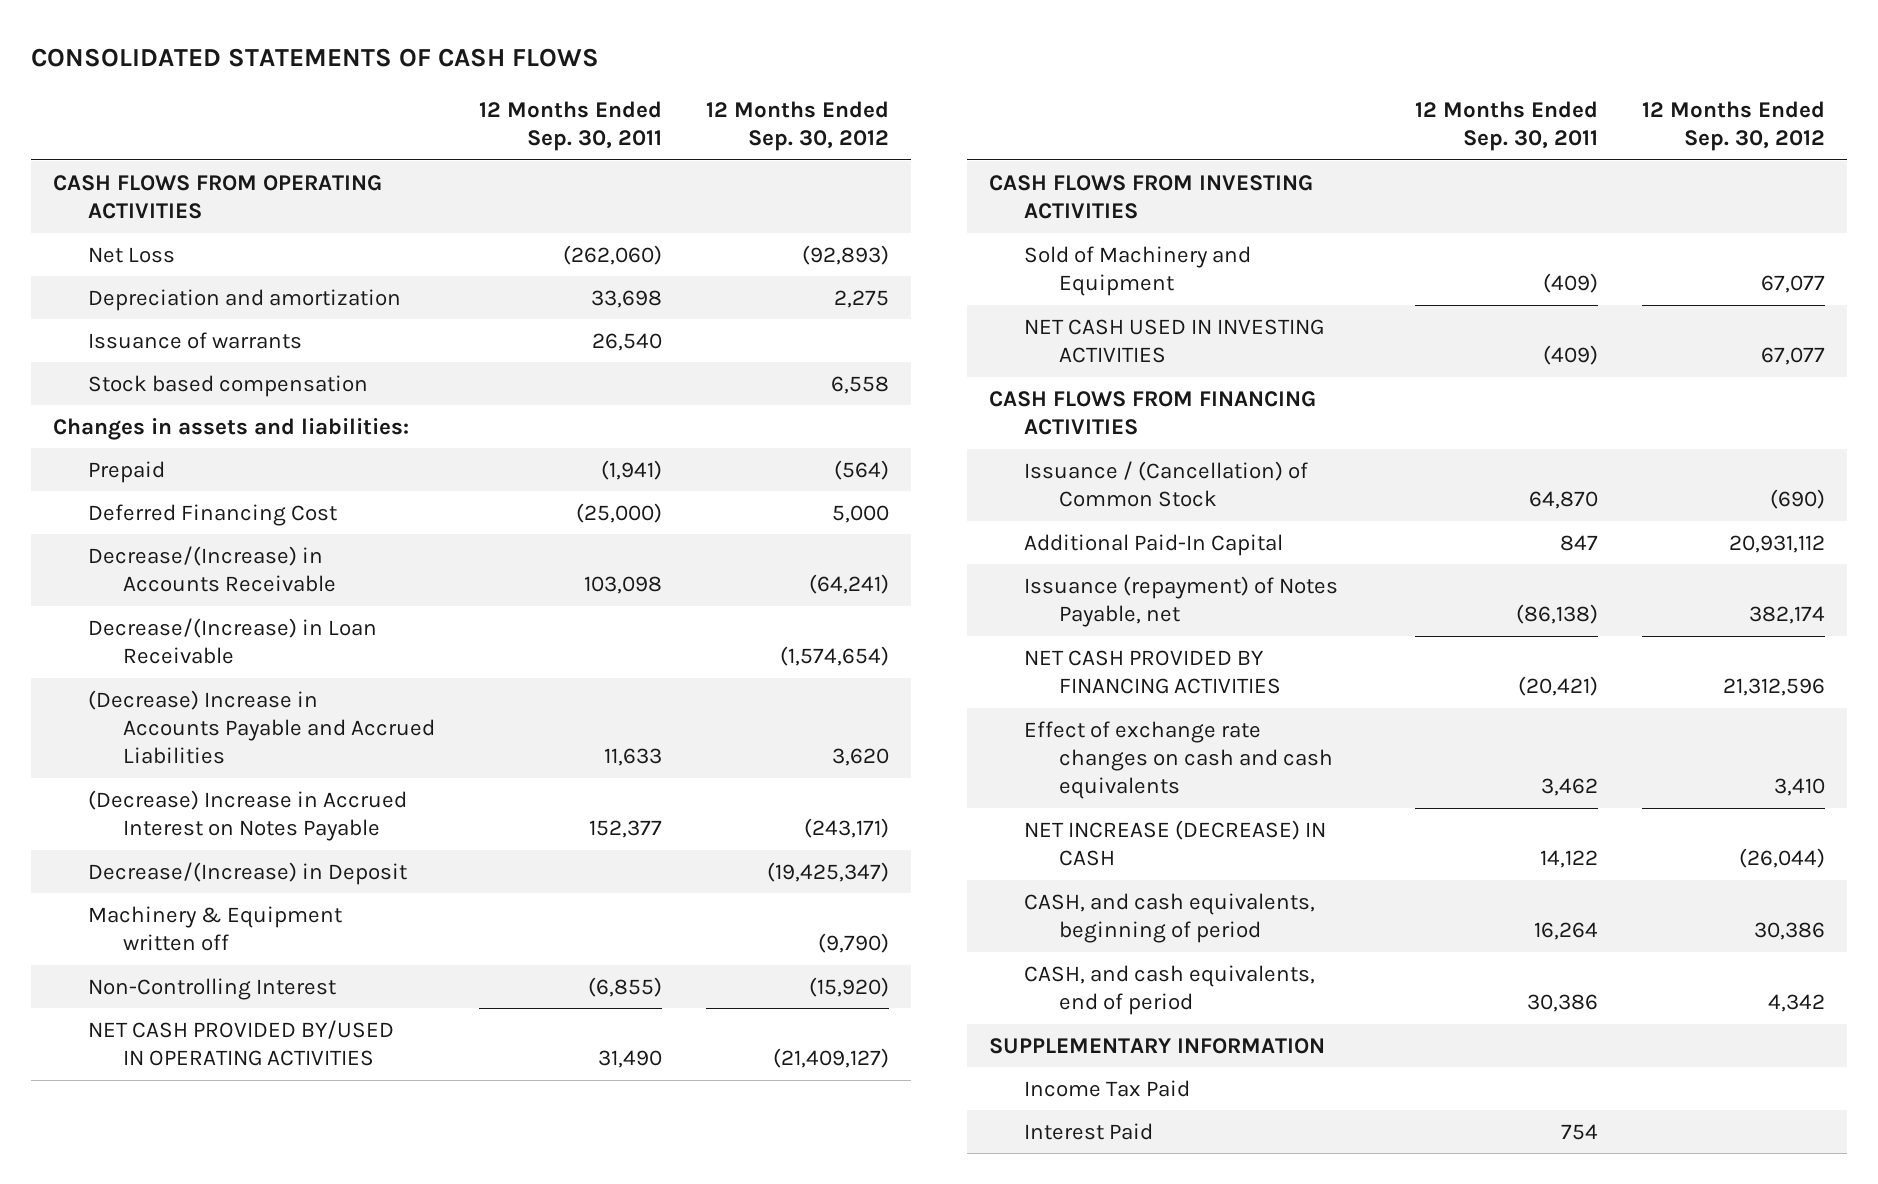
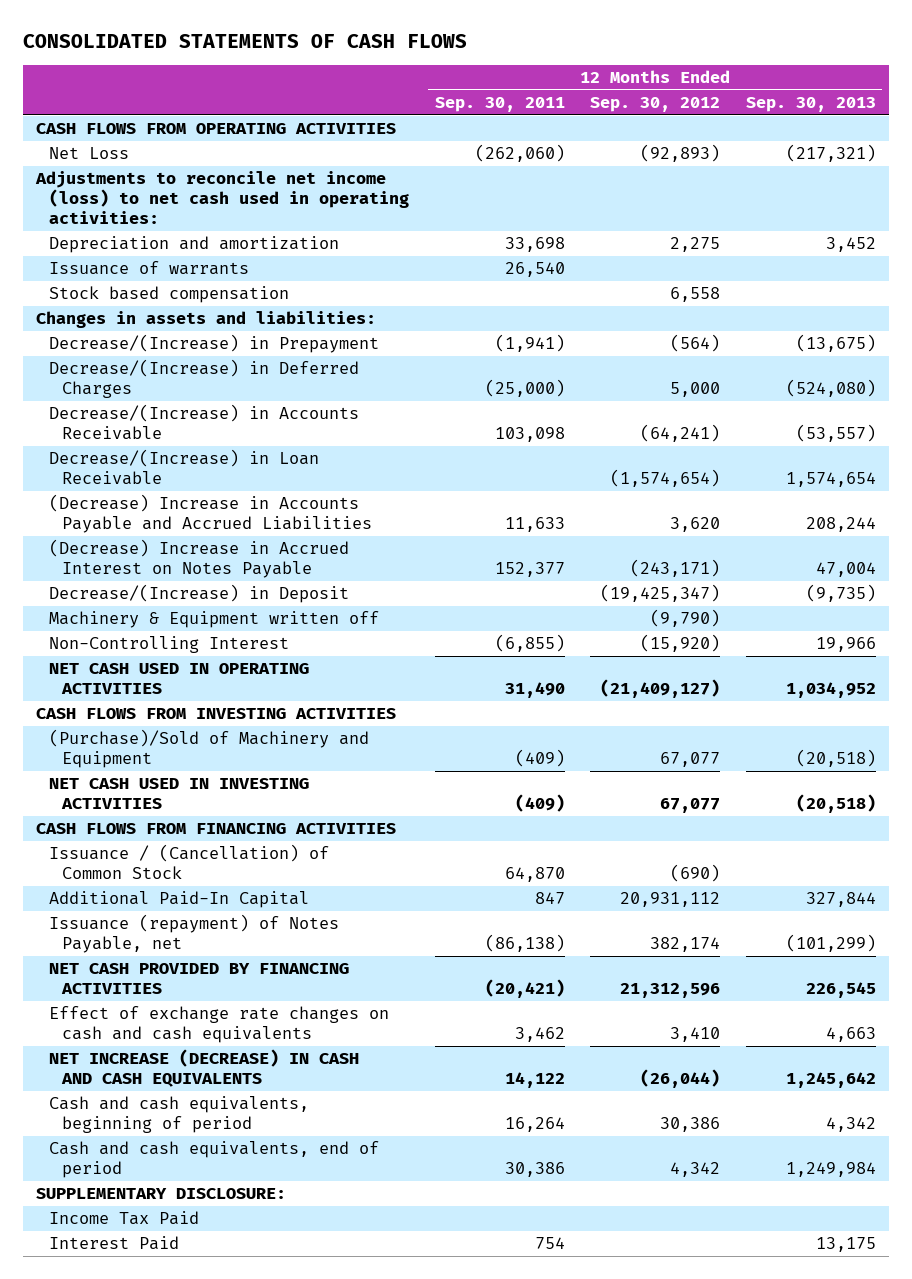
none -> [745,96,876,112] Sep. 30, 2013
none -> [34,171,410,225] Adjustments to reconcile net income (loss) to net cash used in operating activities:
[87,460,165,483] Prepaid -> [49,334,380,354] Decrease/(Increase) in Prepayment
[87,503,337,526] Deferred Financing Cost -> [49,359,360,399] Decrease/(Increase) in Deferred Charges
[87,1019,394,1066] NET CASH PROVIDED BY/USED IN OPERATING ACTIVITIES -> [49,663,310,695] NET CASH USED IN OPERATING ACTIVITIES
[1024,245,1252,296] Sold of Machinery and Equipment -> [49,729,370,769] (Purchase)/Sold of Machinery and Equipment
[1024,819,1327,866] NET INCREASE (DECREASE) IN CASH -> [49,1049,360,1088] NET INCREASE (DECREASE) IN CASH AND CASH EQUIVALENTS
[1024,892,1316,943] CASH, and cash equivalents, beginning of period -> [49,1096,310,1134] Cash and cash equivalents, beginning of period
[1024,964,1316,1015] CASH, and cash equivalents, end of period -> [49,1141,380,1179] Cash and cash equivalents, end of period
[989,1037,1326,1054] SUPPLEMENTARY INFORMATION -> [35,1188,286,1200] SUPPLEMENTARY DISCLOSURE:

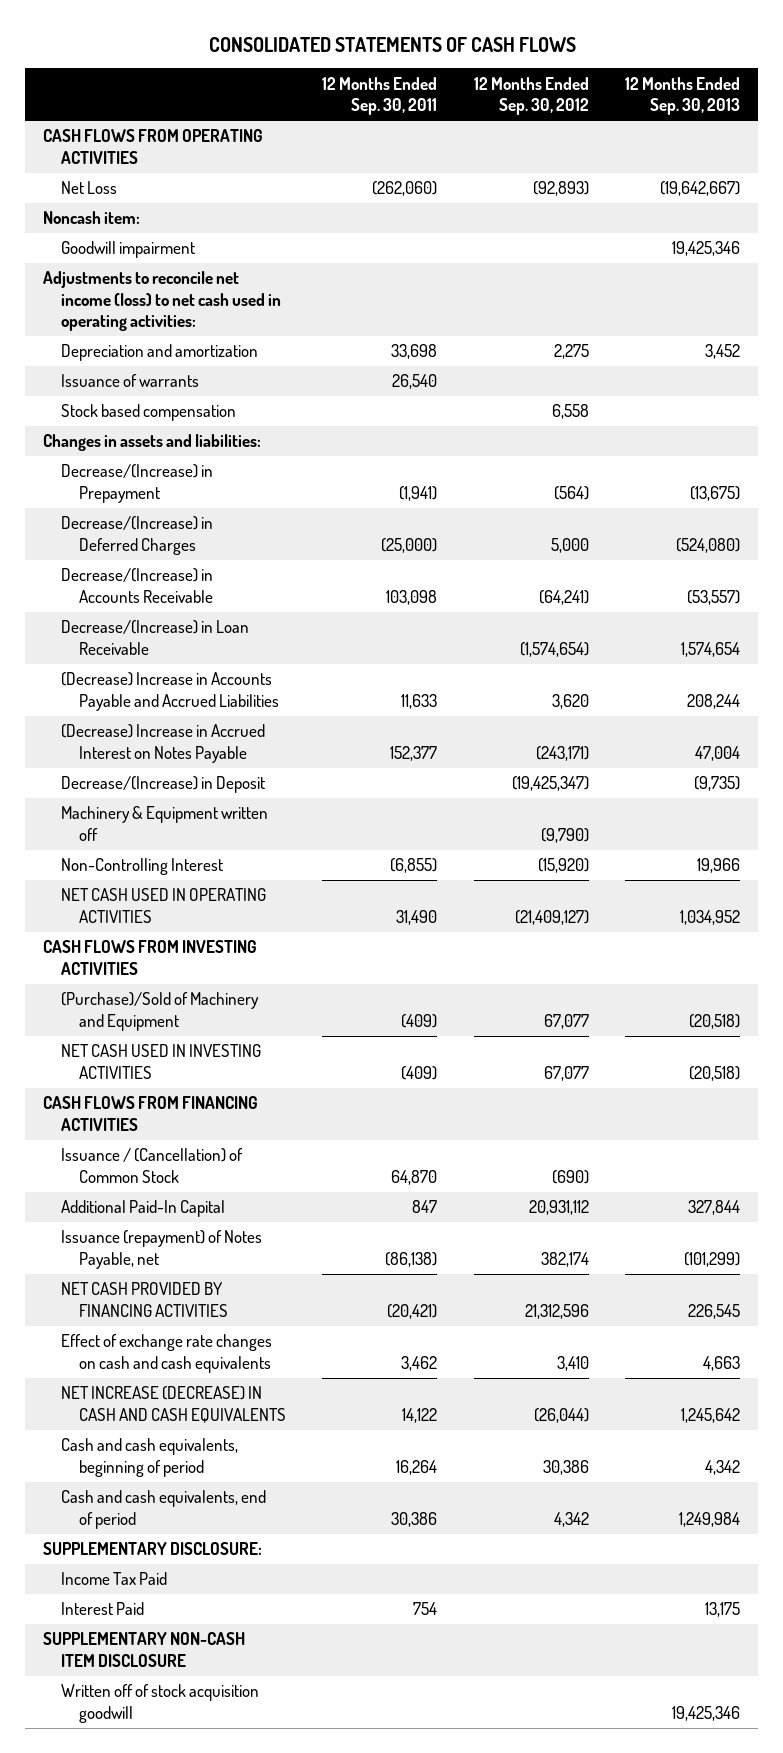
[785,144,876,163] (217,321) -> [659,181,740,197] (19,642,667)
none -> [43,211,141,225] Noncash item:
none -> [61,241,196,259] Goodwill impairment
none -> [43,1632,246,1667] SUPPLEMENTARY NON-CASH ITEM DISCLOSURE
none -> [61,1684,260,1723] Written off of stock acquisition goodwill

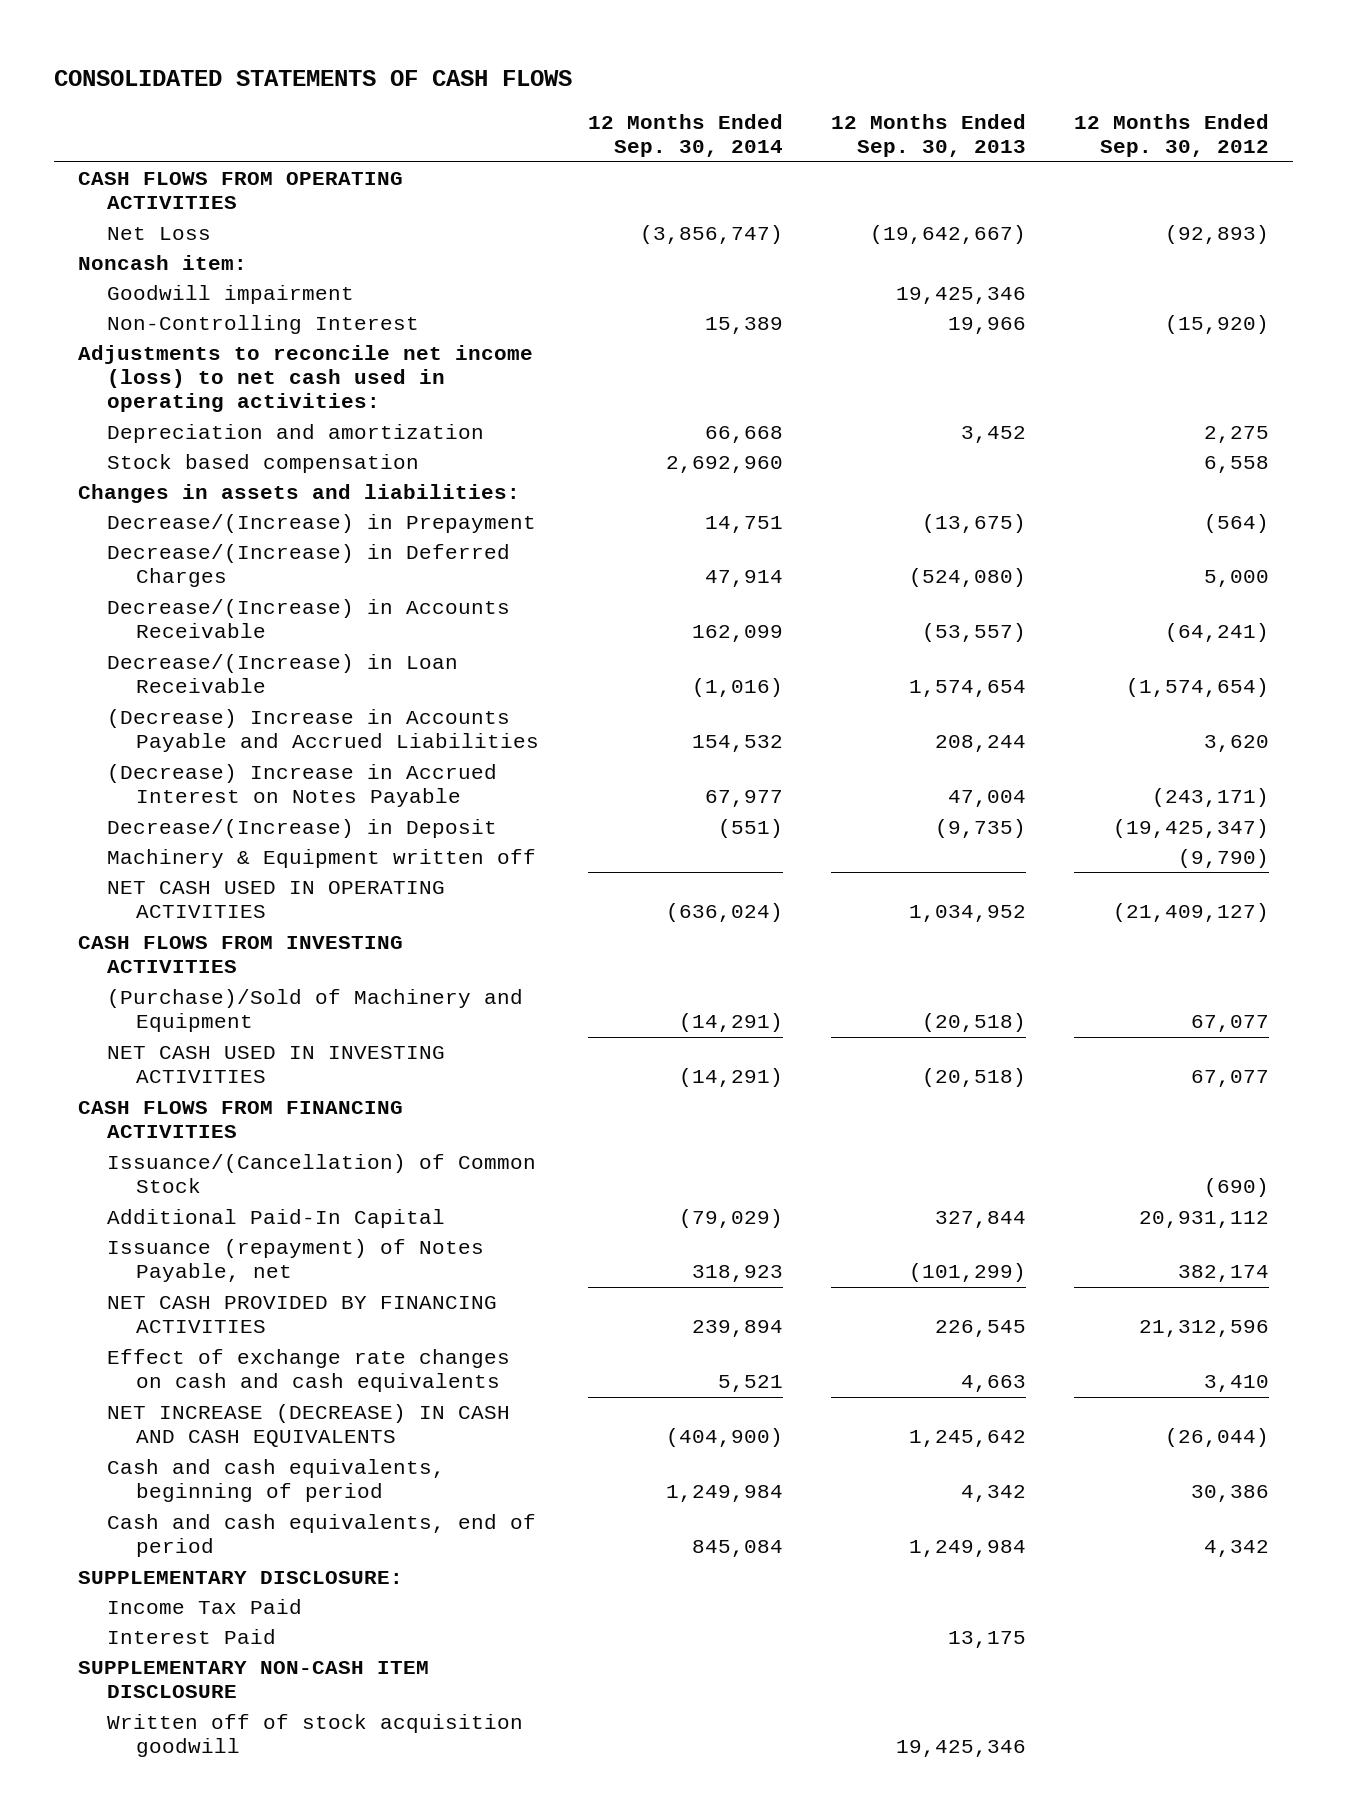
[322,76,438,116] 12 Months Ended Sep. 30, 2011 -> none
none -> [587,114,783,158] 12 Months Ended Sep. 30, 2014
[61,858,224,876] Non-Controlling Interest -> [107,315,420,335] Non-Controlling Interest
[61,374,200,388] Issuance of warrants -> none
[61,1148,244,1183] Issuance / (Cancellation) of Common Stock -> [107,1154,537,1194] Issuance/(Cancellation) of Common Stock

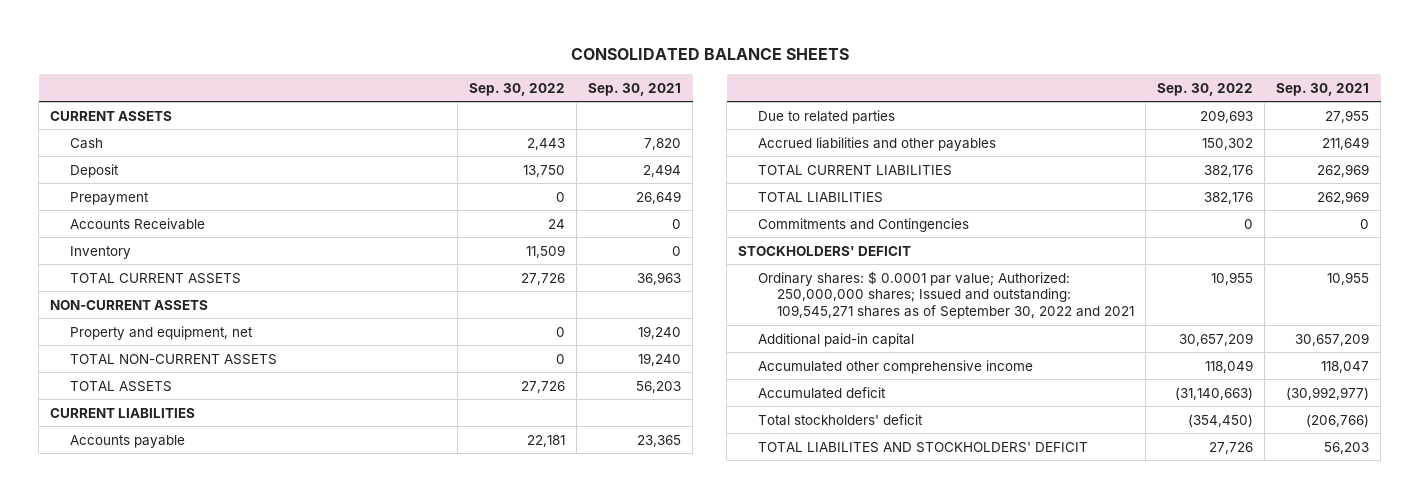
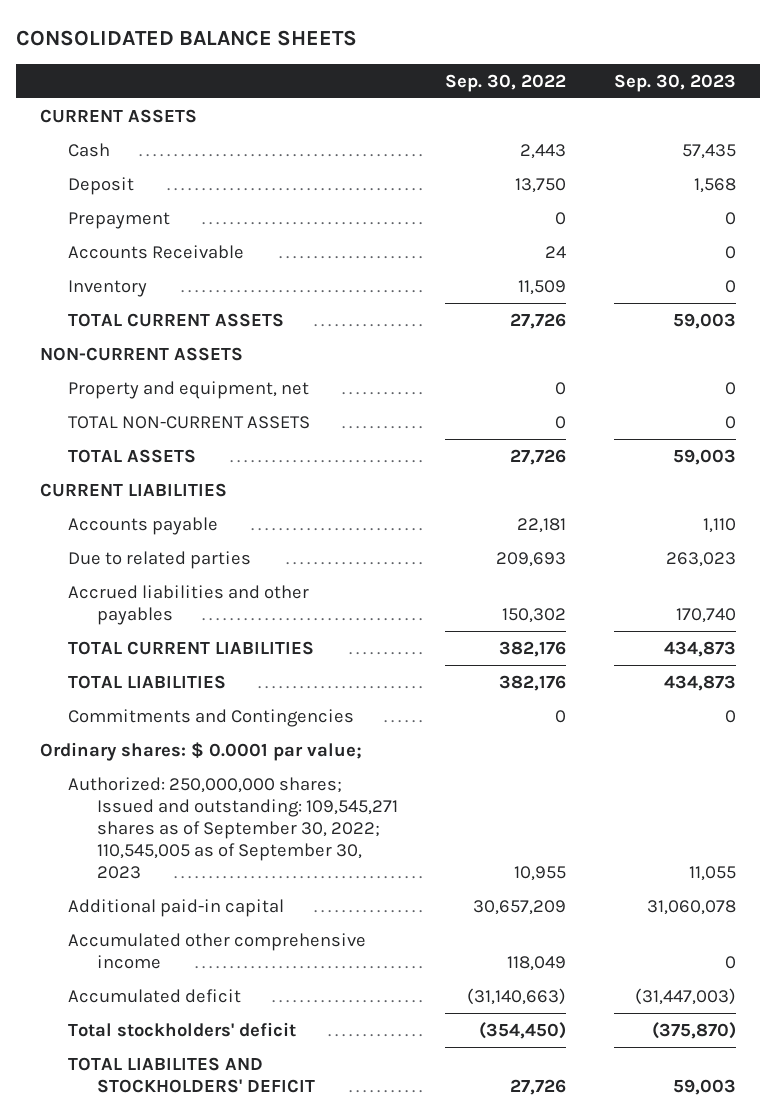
[588,82,682,96] Sep. 30, 2021 -> none
none -> [614,73,737,92] Sep. 30, 2023
[738,245,912,256] STOCKHOLDERS' DEFICIT -> none
none -> [40,741,363,761] Ordinary shares: $ 0.0001 par value;
[757,270,1135,319] Ordinary shares: $ 0.0001 par value; Authorized: 250,000,000 shares; Issued and outstanding: 109,545,271 shares as of September 30, 2022 and 2021 -> [68,776,398,880] Authorized: 250,000,000 shares; Issued and outstanding: 109,545,271 shares as of September 30, 2022; 110,545,005 as of September 30, 2023

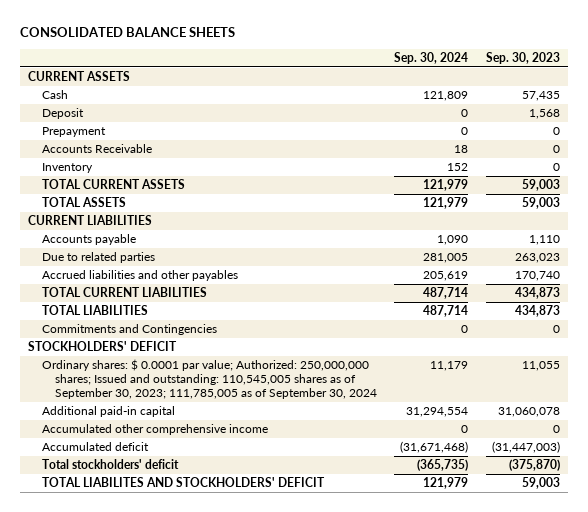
[445,73,567,92] Sep. 30, 2022 -> none
none -> [394,51,469,64] Sep. 30, 2024
[40,346,244,361] NON-CURRENT ASSETS -> none
[68,380,310,399] Property and equipment, net -> none
[68,415,311,429] TOTAL NON-CURRENT ASSETS -> none
[40,741,363,761] Ordinary shares: $ 0.0001 par value; -> none
none -> [28,341,178,352] STOCKHOLDERS' DEFICIT
[68,776,398,880] Authorized: 250,000,000 shares; Issued and outstanding: 109,545,271 shares as of September 30, 2022; 110,545,005 as of September 30, 2023 -> [41,359,378,399] Ordinary shares: $ 0.0001 par value; Authorized: 250,000,000 shares; Issued and outstanding: 110,545,005 shares as of September 30, 2023; 111,785,005 as of September 30, 2024

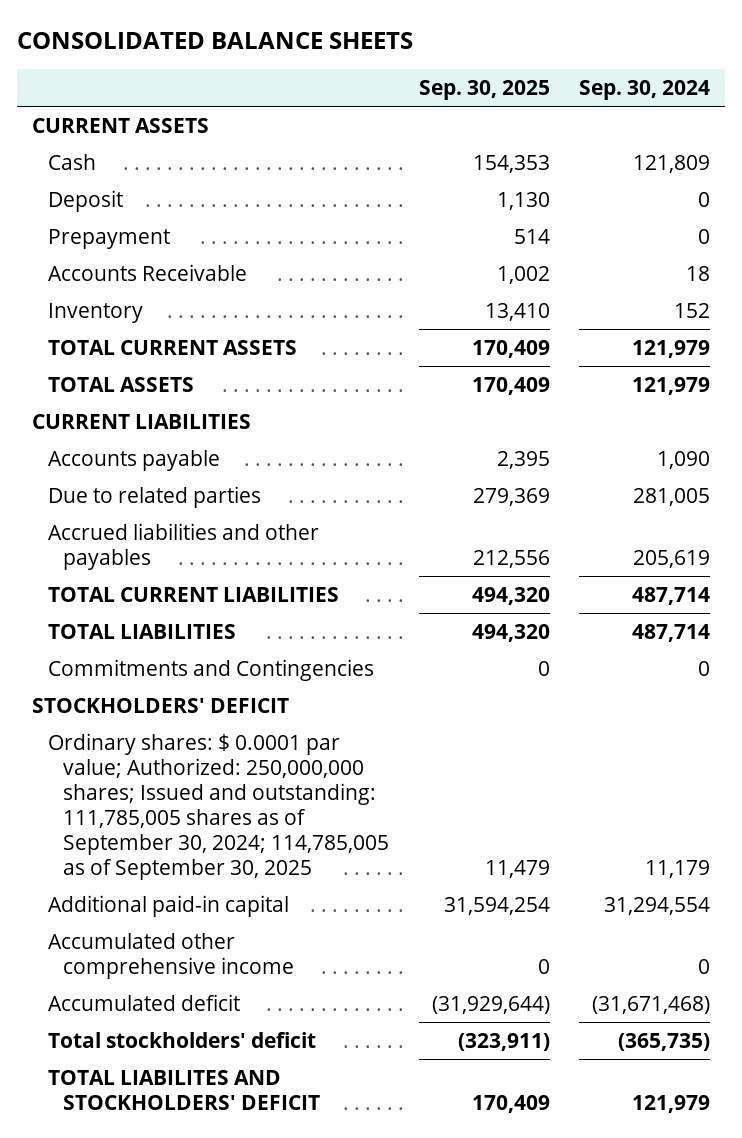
[485,51,560,64] Sep. 30, 2023 -> none
none -> [418,80,550,101] Sep. 30, 2025
[41,359,378,399] Ordinary shares: $ 0.0001 par value; Authorized: 250,000,000 shares; Issued and outstanding: 110,545,005 shares as of September 30, 2023; 111,785,005 as of September 30, 2024 -> [47,732,390,880] Ordinary shares: $ 0.0001 par value; Authorized: 250,000,000 shares; Issued and outstanding: 111,785,005 shares as of September 30, 2024; 114,785,005 as of September 30, 2025

